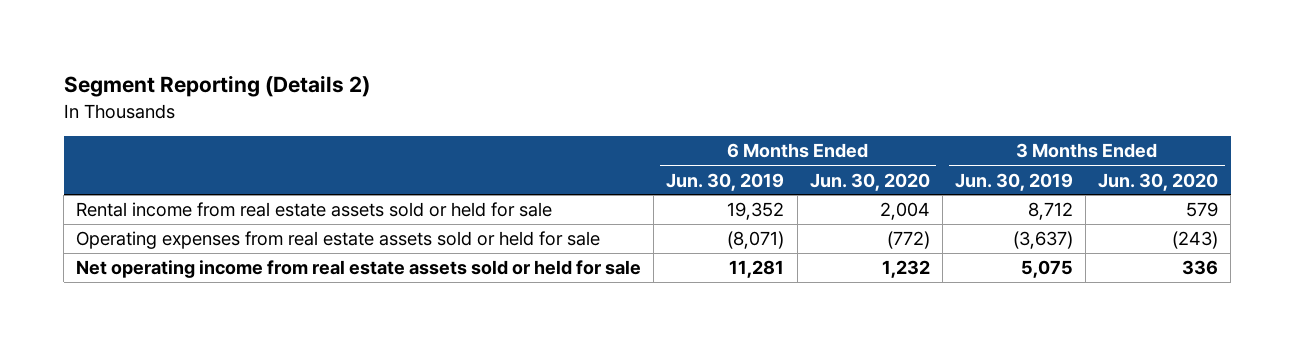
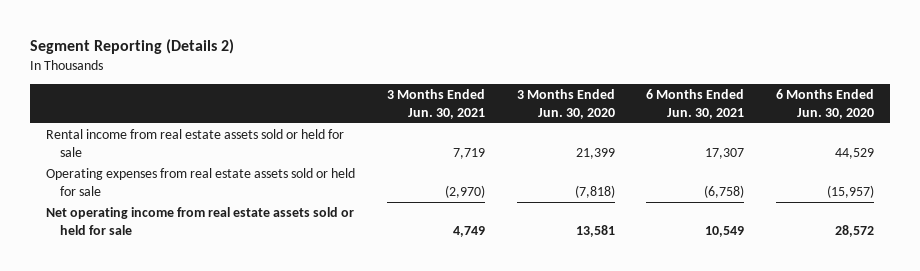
[666,172,785,191] Jun. 30, 2019 -> none
[954,172,1073,191] Jun. 30, 2019 -> none
none -> [386,88,485,119] 3 Months Ended Jun. 30, 2021
none -> [646,88,745,119] 6 Months Ended Jun. 30, 2021
[879,202,930,221] 2,004 -> [835,147,875,159] 44,529
[1186,202,1219,218] 579 -> [575,147,615,159] 21,399
[886,231,930,250] (772) -> [827,184,875,198] (15,957)
[1172,231,1219,250] (243) -> [574,184,615,198] (7,818)
[881,260,930,279] 1,232 -> [835,224,875,237] 28,572
[1182,260,1219,276] 336 -> [575,224,615,237] 13,581

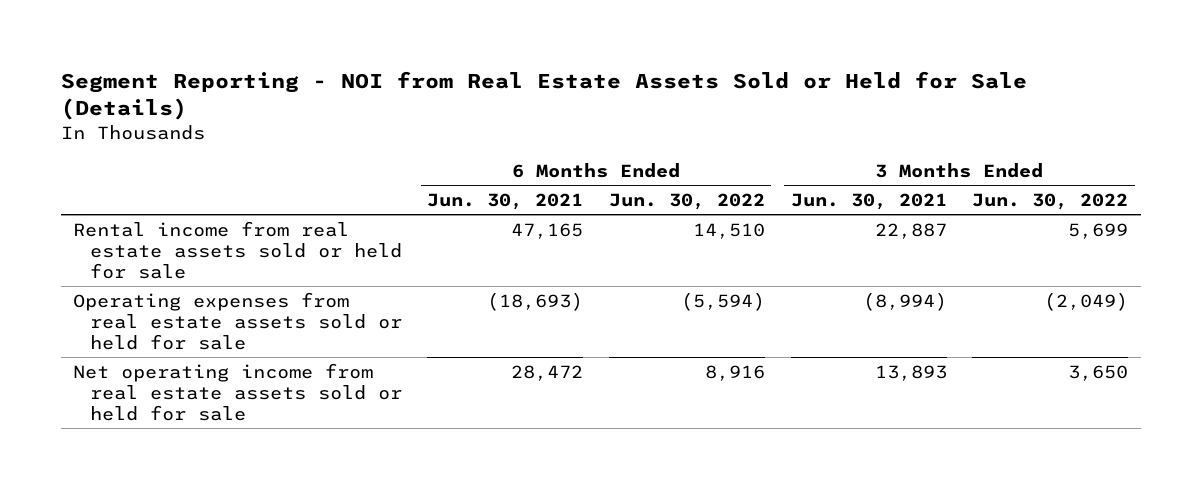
[29,39,234,55] Segment Reporting (Details 2) -> [60,70,1027,120] Segment Reporting - NOI from Real Estate Assets Sold or Held for Sale (Details)
[516,88,615,119] 3 Months Ended Jun. 30, 2020 -> none
[776,88,875,119] 6 Months Ended Jun. 30, 2020 -> none
none -> [608,192,765,210] Jun. 30, 2022
none -> [972,192,1129,210] Jun. 30, 2022
[452,147,485,159] 7,719 -> [874,222,947,239] 22,887
[705,147,745,159] 17,307 -> [511,222,584,239] 47,165
[444,184,485,198] (2,970) -> [862,291,947,311] (8,994)
[704,184,745,198] (6,758) -> [487,291,584,311] (18,693)
[452,225,485,237] 4,749 -> [874,364,947,381] 13,893
[705,225,745,237] 10,549 -> [511,364,584,381] 28,472

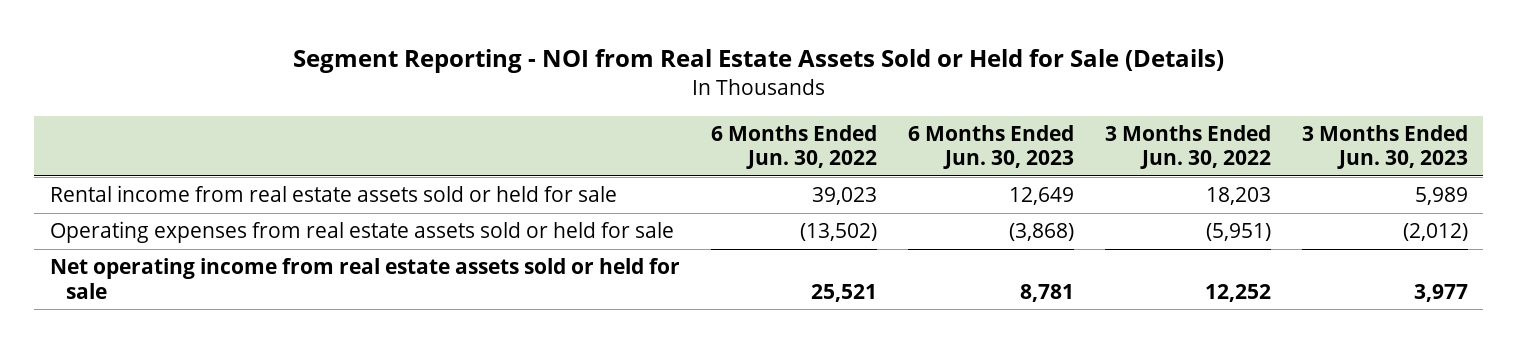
[427,192,584,210] Jun. 30, 2021 -> none
[790,192,947,210] Jun. 30, 2021 -> none
none -> [907,124,1074,170] 6 Months Ended Jun. 30, 2023
none -> [1301,124,1468,170] 3 Months Ended Jun. 30, 2023
[692,222,765,239] 14,510 -> [811,187,877,206] 39,023
[1068,222,1129,239] 5,699 -> [1205,187,1271,206] 18,203
[680,291,765,311] (5,594) -> [799,223,877,242] (13,502)
[1044,291,1129,311] (2,049) -> [1205,223,1271,242] (5,951)
[704,364,765,381] 8,916 -> [810,283,877,302] 25,521
[1068,364,1129,381] 3,650 -> [1204,283,1271,302] 12,252

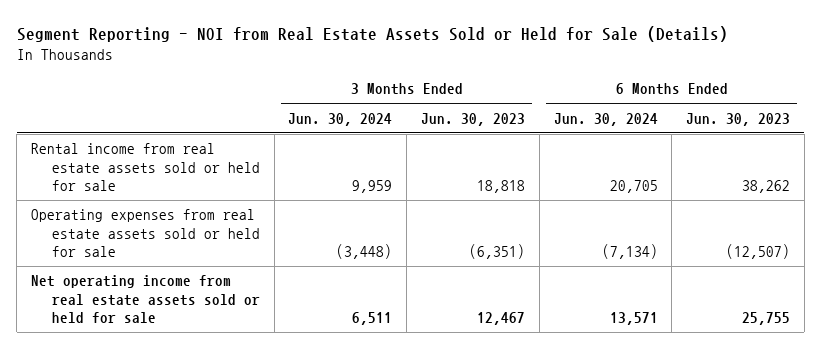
[710,124,877,170] 6 Months Ended Jun. 30, 2022 -> none
[1104,124,1271,170] 3 Months Ended Jun. 30, 2022 -> none
none -> [288,112,393,126] Jun. 30, 2024
none -> [553,112,658,126] Jun. 30, 2024
[1008,187,1074,206] 12,649 -> [742,180,791,194] 38,262
[1414,187,1468,206] 5,989 -> [477,180,526,194] 18,818
[1008,223,1074,242] (3,868) -> [726,244,791,260] (12,507)
[1402,223,1468,242] (2,012) -> [469,244,526,260] (6,351)
[1019,283,1074,302] 8,781 -> [742,312,791,326] 25,755
[1413,283,1468,302] 3,977 -> [477,312,526,326] 12,467

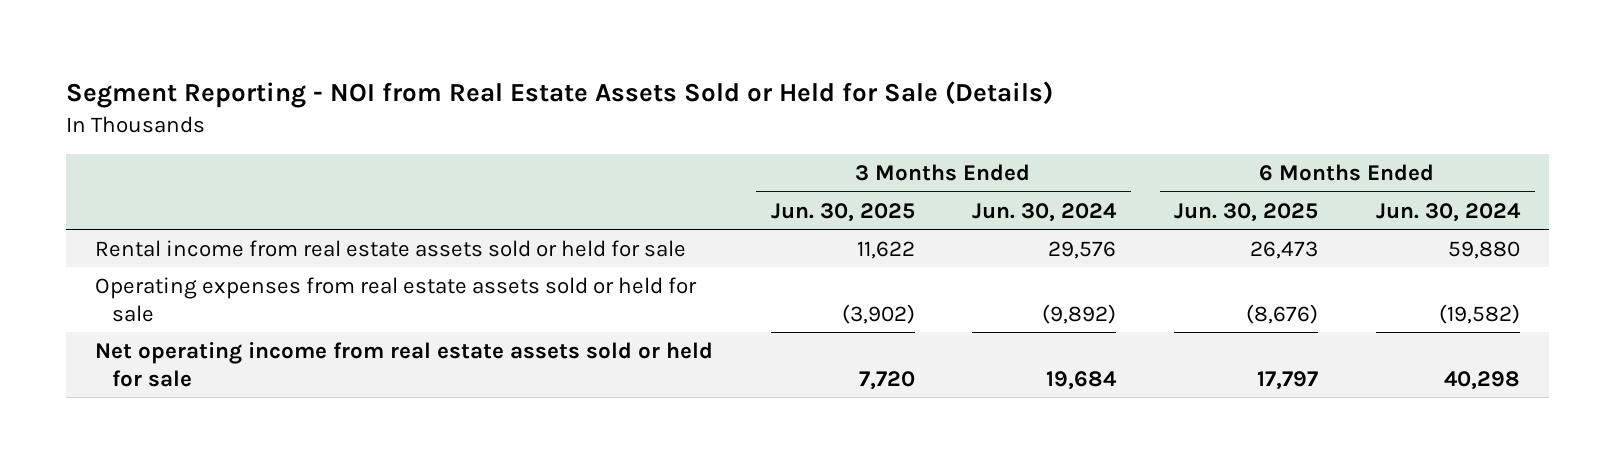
[421,112,526,126] Jun. 30, 2023 -> none
[686,112,791,126] Jun. 30, 2023 -> none
none -> [770,202,915,222] Jun. 30, 2025
none -> [1174,202,1319,222] Jun. 30, 2025
[352,180,393,194] 9,959 -> [1048,240,1117,259] 29,576
[609,180,658,194] 20,705 -> [1448,240,1521,259] 59,880
[336,244,393,260] (3,448) -> [1042,303,1117,324] (9,892)
[601,244,658,260] (7,134) -> [1439,303,1521,324] (19,582)
[352,312,393,326] 6,511 -> [1046,370,1118,390] 19,684
[609,312,658,326] 13,571 -> [1444,370,1521,390] 40,298

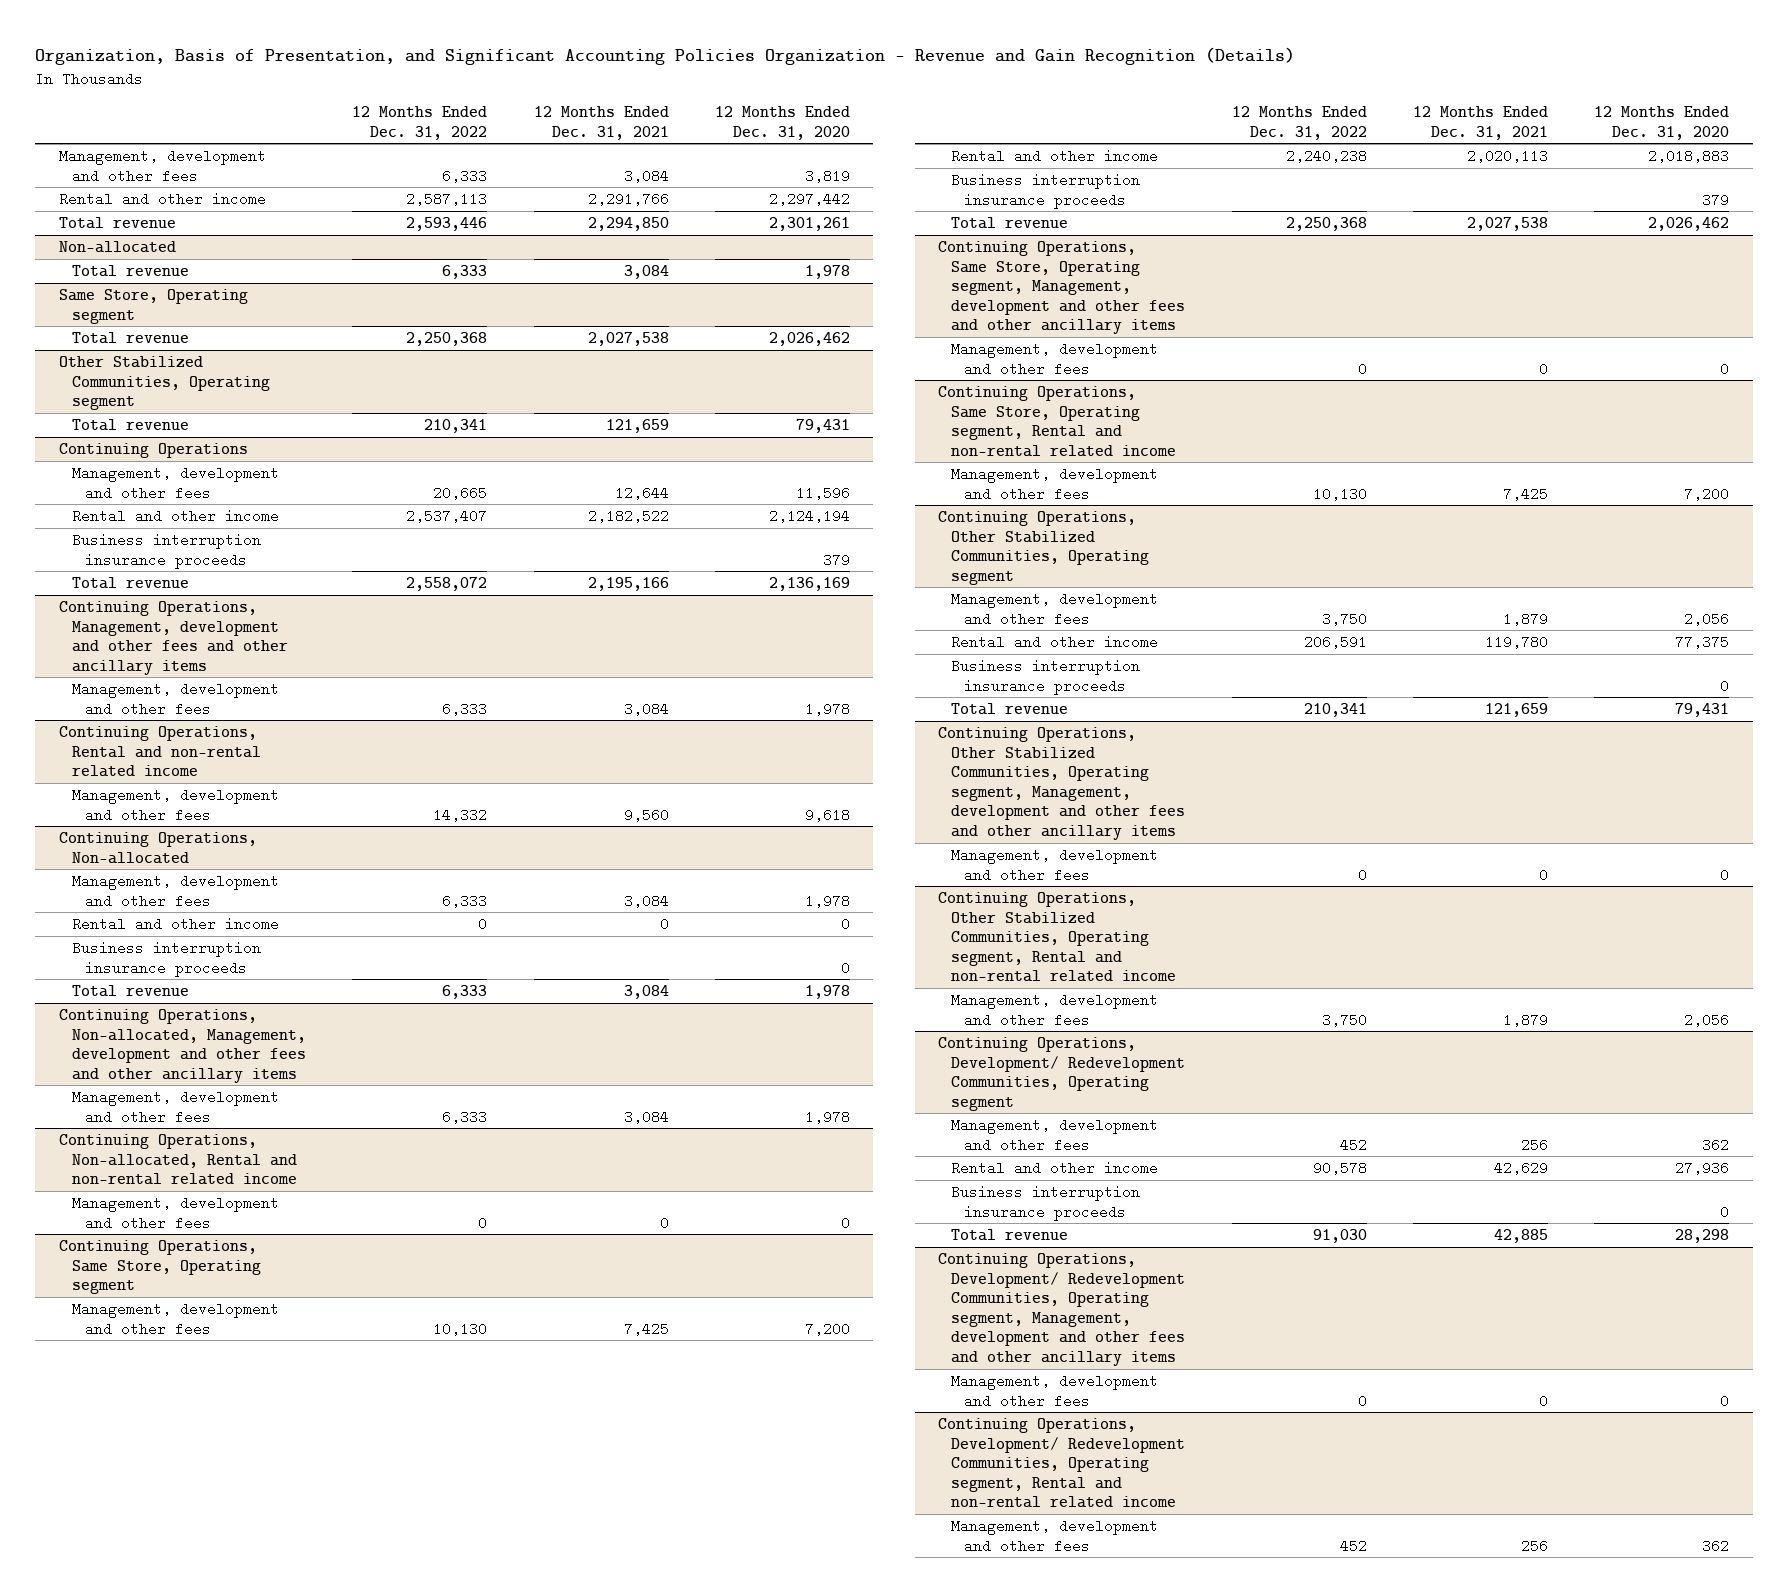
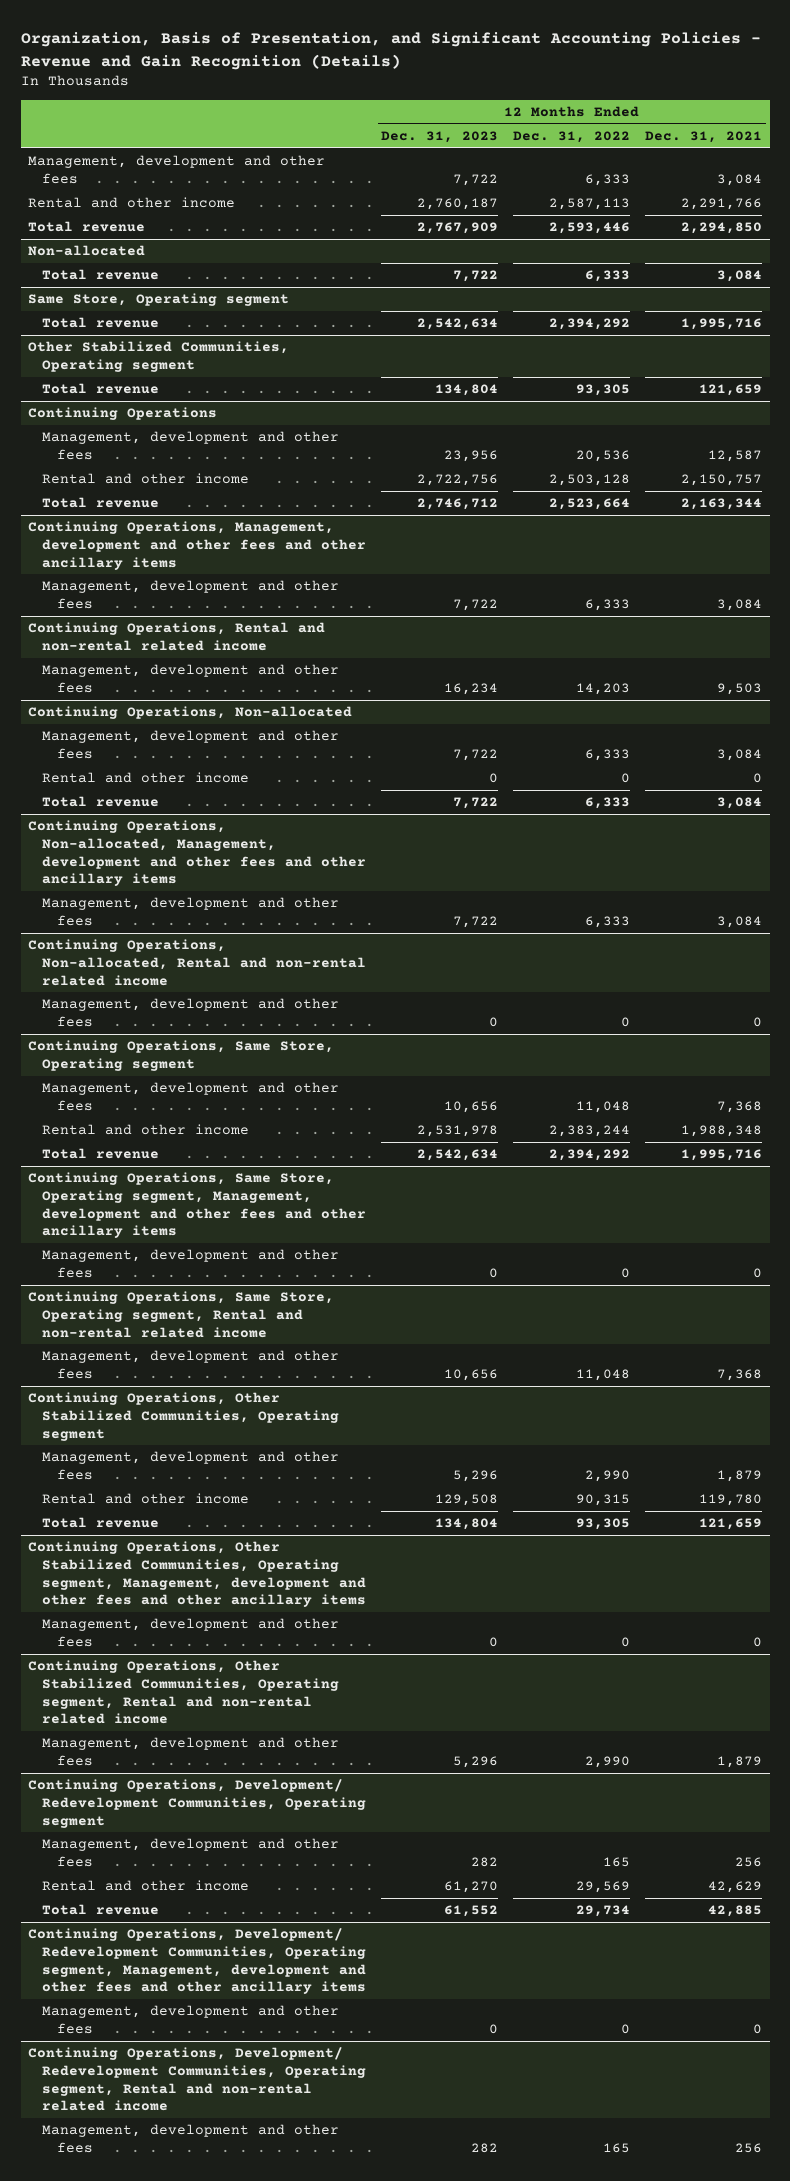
[35,47,1296,66] Organization, Basis of Presentation, and Significant Accounting Policies Organization - Revenue and Gain Recognition (Details) -> [20,32,761,70] Organization, Basis of Presentation, and Significant Accounting Policies - Revenue and Gain Recognition (Details)
[715,106,851,140] 12 Months Ended Dec. 31, 2020 -> none
none -> [381,131,499,144] Dec. 31, 2023
[406,331,488,346] 2,250,368 -> [549,318,631,331] 2,394,292
[587,331,669,346] 2,027,538 -> [681,318,763,331] 1,995,716
[424,418,488,433] 210,341 -> [576,384,631,397] 93,305
[71,532,261,569] Business interruption insurance proceeds -> none
[433,485,488,500] 20,665 -> [576,449,631,462] 20,536
[614,485,669,500] 12,644 -> [708,449,763,462] 12,587
[406,508,488,523] 2,537,407 -> [549,474,631,487] 2,503,128
[587,508,669,523] 2,182,522 -> [681,474,763,487] 2,150,757
[406,576,488,591] 2,558,072 -> [549,498,631,511] 2,523,664
[587,576,669,591] 2,195,166 -> [681,498,763,511] 2,163,344
[433,807,488,822] 14,332 -> [576,682,631,695] 14,203
[623,807,669,822] 9,560 -> [717,682,763,695] 9,503
[71,940,261,977] Business interruption insurance proceeds -> none
[951,172,1141,209] Business interruption insurance proceeds -> none
[433,1321,488,1336] 10,130 -> [576,1100,631,1113] 11,048
[623,1321,669,1336] 7,425 -> [717,1100,763,1113] 7,368
[1285,148,1367,163] 2,240,238 -> [549,1125,631,1138] 2,383,244
[1466,148,1548,163] 2,020,113 -> [681,1125,763,1138] 1,988,348
[1285,216,1367,231] 2,250,368 -> [549,1149,631,1162] 2,394,292
[1466,216,1548,231] 2,027,538 -> [681,1149,763,1162] 1,995,716
[1312,486,1367,501] 10,130 -> [576,1368,631,1381] 11,048
[1502,486,1548,501] 7,425 -> [717,1368,763,1381] 7,368
[951,658,1141,695] Business interruption insurance proceeds -> none
[1321,611,1367,626] 3,750 -> [585,1469,631,1482] 2,990
[1303,634,1367,649] 206,591 -> [576,1494,631,1507] 90,315
[1303,702,1367,717] 210,341 -> [576,1518,631,1531] 93,305
[1321,1012,1367,1027] 3,750 -> [585,1755,631,1768] 2,990
[951,1184,1141,1221] Business interruption insurance proceeds -> none
[1339,1137,1367,1152] 452 -> [603,1856,631,1867] 165
[1312,1160,1367,1175] 90,578 -> [576,1881,631,1894] 29,569
[1312,1228,1367,1243] 91,030 -> [576,1905,631,1918] 29,734
[1339,1538,1367,1553] 452 -> [603,2142,631,2153] 165

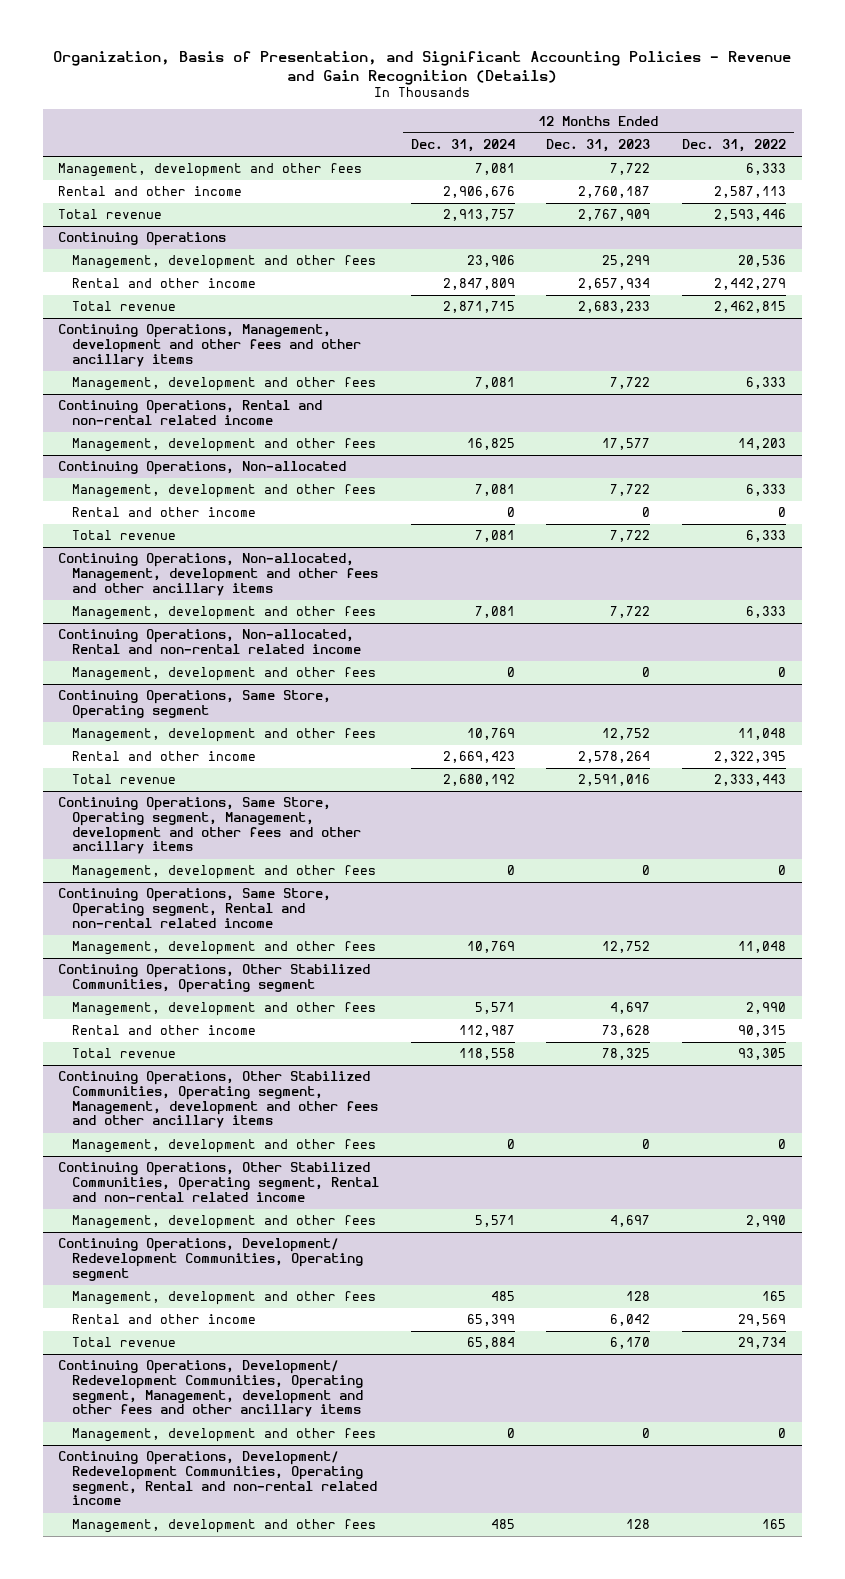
[645,131,763,144] Dec. 31, 2021 -> none
none -> [410,139,515,153] Dec. 31, 2024
[28,245,146,257] Non-allocated -> none
[42,269,160,281] Total revenue -> none
[28,293,290,307] Same Store, Operating segment -> none
[42,317,160,329] Total revenue -> none
[28,341,290,372] Other Stabilized Communities, Operating segment -> none
[42,383,160,395] Total revenue -> none
[444,449,499,462] 23,956 -> [602,255,651,268] 25,299
[417,474,499,487] 2,722,756 -> [578,278,651,291] 2,657,934
[549,474,631,487] 2,503,128 -> [714,278,787,291] 2,442,279
[417,498,499,511] 2,746,712 -> [578,301,651,314] 2,683,233
[549,498,631,511] 2,523,664 -> [714,301,787,314] 2,462,815
[444,682,499,695] 16,234 -> [602,438,651,451] 17,577
[444,1100,499,1113] 10,656 -> [602,728,651,741] 12,752
[417,1125,499,1138] 2,531,978 -> [578,751,651,764] 2,578,264
[549,1125,631,1138] 2,383,244 -> [714,751,787,764] 2,322,395
[417,1149,499,1162] 2,542,634 -> [578,774,651,787] 2,591,016
[549,1149,631,1162] 2,394,292 -> [714,774,787,787] 2,333,443
[444,1368,499,1381] 10,656 -> [602,941,651,954] 12,752
[453,1469,499,1482] 5,296 -> [610,1002,651,1015] 4,697
[435,1494,499,1507] 129,508 -> [602,1025,651,1038] 73,628
[435,1518,499,1531] 134,804 -> [602,1048,651,1061] 78,325
[453,1755,499,1768] 5,296 -> [610,1215,651,1228] 4,697
[471,1856,499,1867] 282 -> [626,1291,651,1302] 128
[444,1881,499,1894] 61,270 -> [610,1314,651,1327] 6,042
[444,1905,499,1918] 61,552 -> [610,1337,651,1350] 6,170
[471,2142,499,2153] 282 -> [626,1519,651,1530] 128

